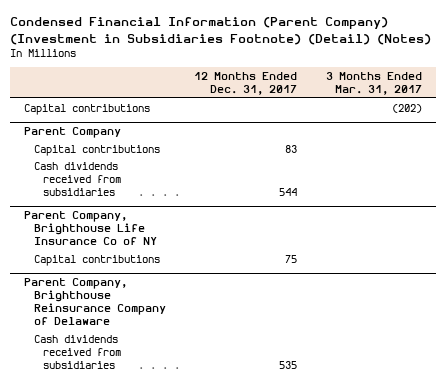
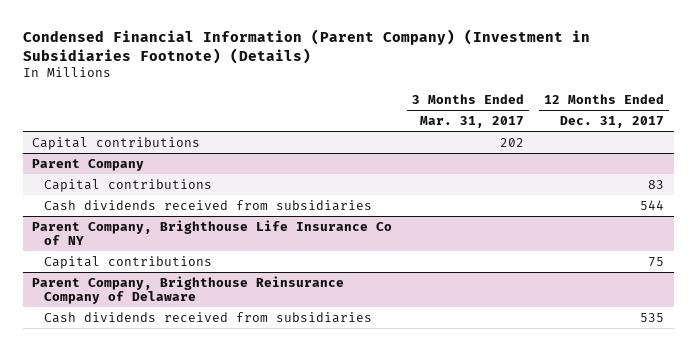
[9,17,431,45] Condensed Financial Information (Parent Company) (Investment in Subsidiaries Footnote) (Detail) (Notes) -> [22,28,590,64] Condensed Financial Information (Parent Company) (Investment in Subsidiaries Footnote) (Details)
[391,103,422,113] (202) -> [500,137,525,147] 202

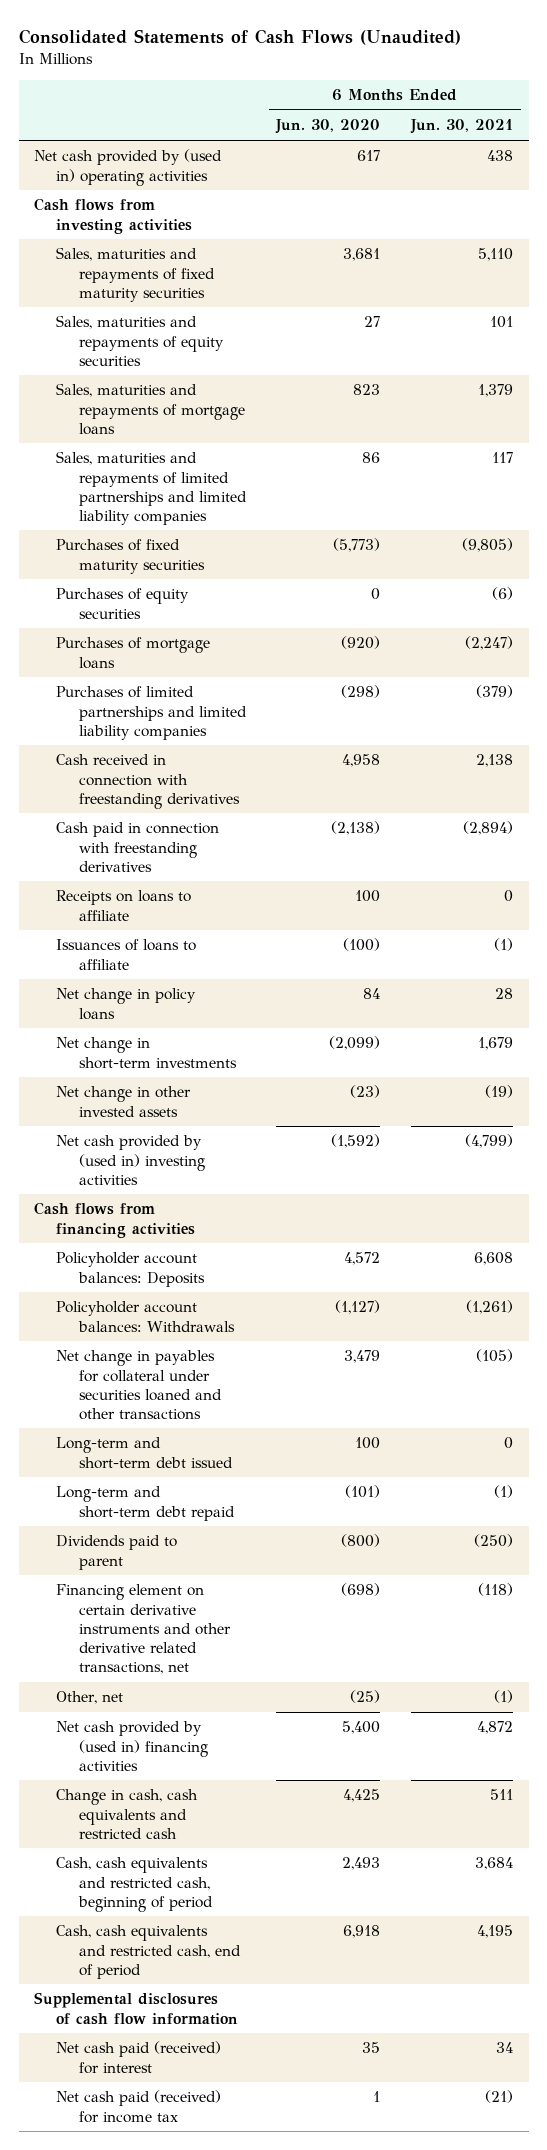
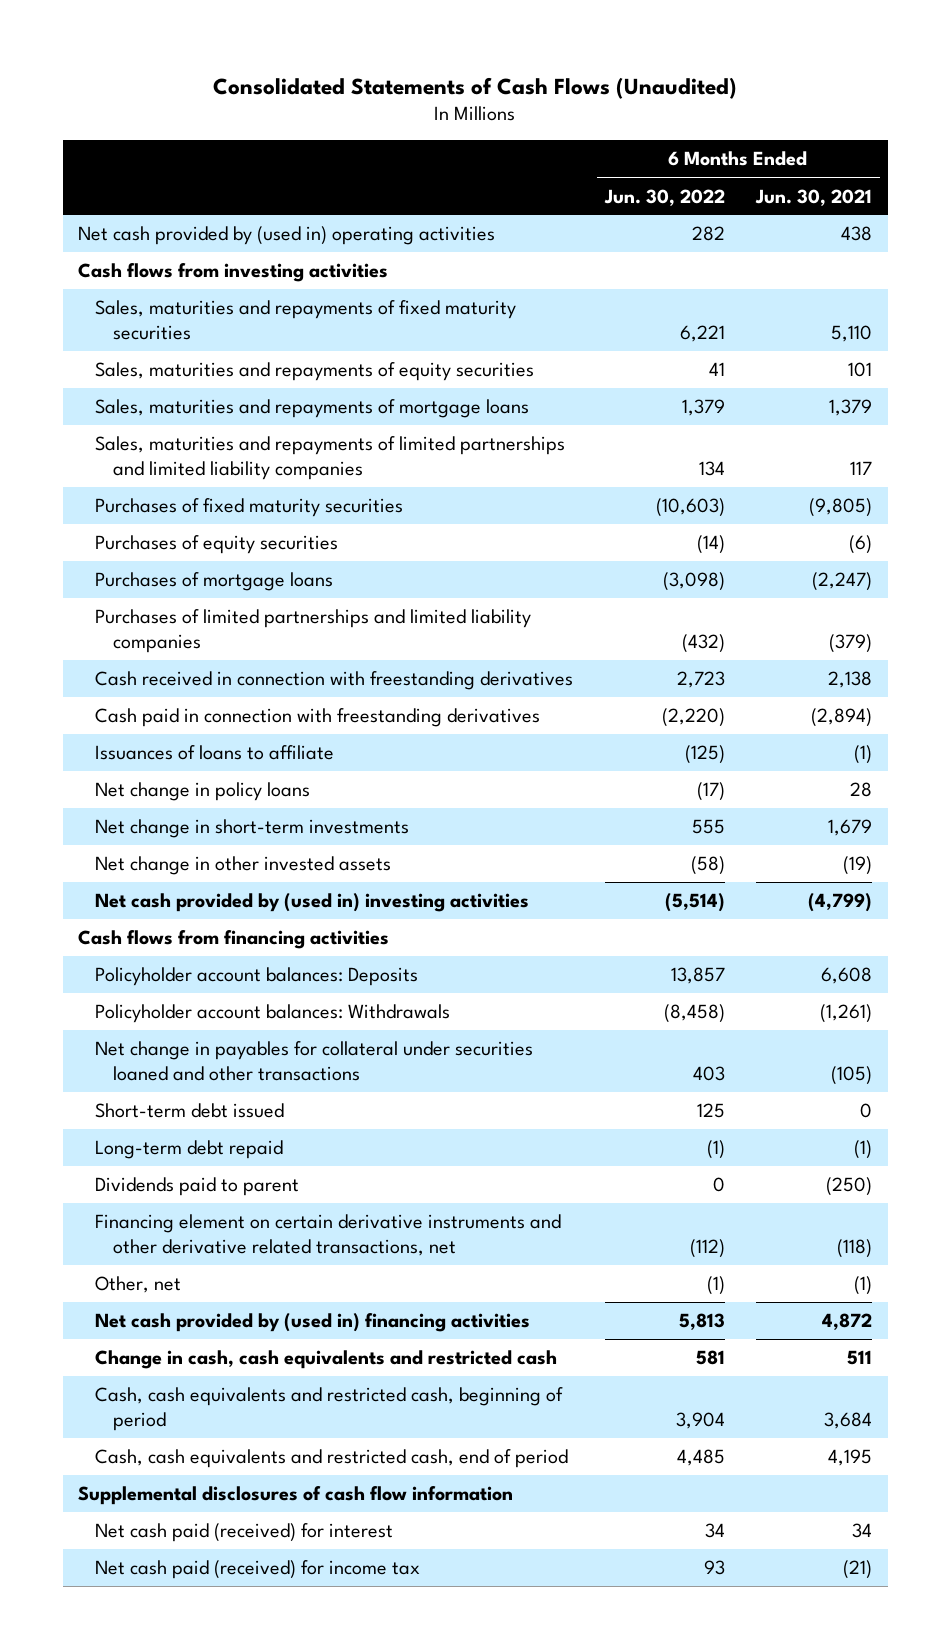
[275,119,381,135] Jun. 30, 2020 -> none
none -> [603,188,725,206] Jun. 30, 2022
[56,890,192,921] Receipts on loans to affiliate -> none
[56,1437,233,1469] Long-term and short-term debt issued -> [95,1103,285,1119] Short-term debt issued
[56,1486,235,1521] Long-term and short-term debt repaid -> [95,1140,284,1160] Long-term debt repaid

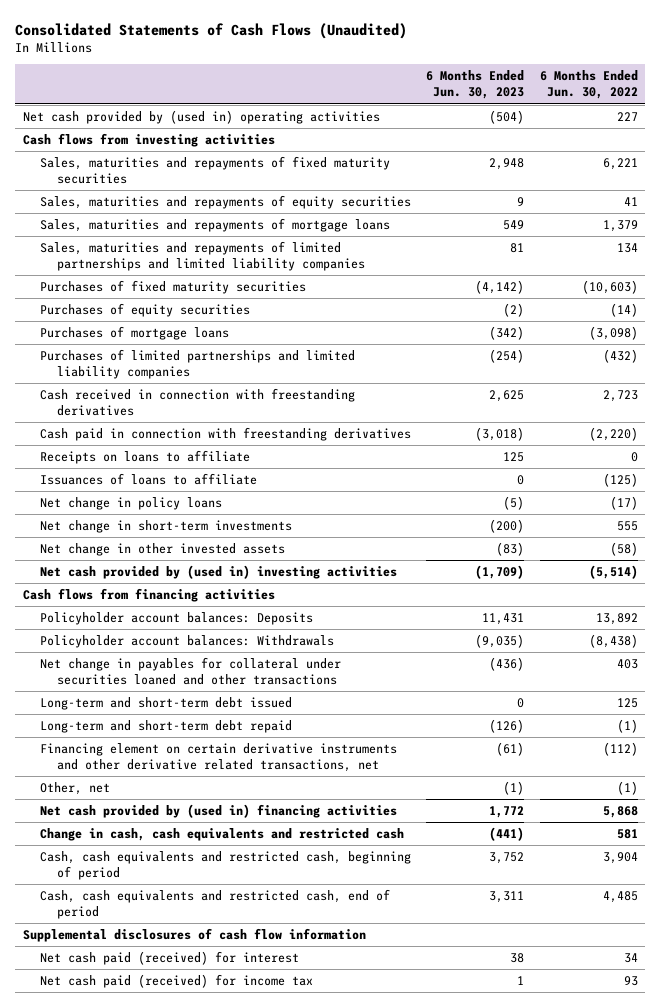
[754,188,872,206] Jun. 30, 2021 -> none
none -> [426,70,525,100] 6 Months Ended Jun. 30, 2023
[691,226,725,242] 282 -> [616,112,638,122] 227
none -> [39,450,250,465] Receipts on loans to affiliate
[670,967,725,985] 13,857 -> [595,613,638,626] 13,892
[663,1004,725,1024] (8,458) -> [588,634,638,649] (8,438)
[95,1177,300,1197] Dividends paid to parent -> none
[95,1103,285,1119] Short-term debt issued -> [39,697,292,711] Long-term and short-term debt issued
[95,1140,284,1160] Long-term debt repaid -> [39,720,292,734] Long-term and short-term debt repaid
[678,1313,725,1331] 5,813 -> [602,806,638,819] 5,868

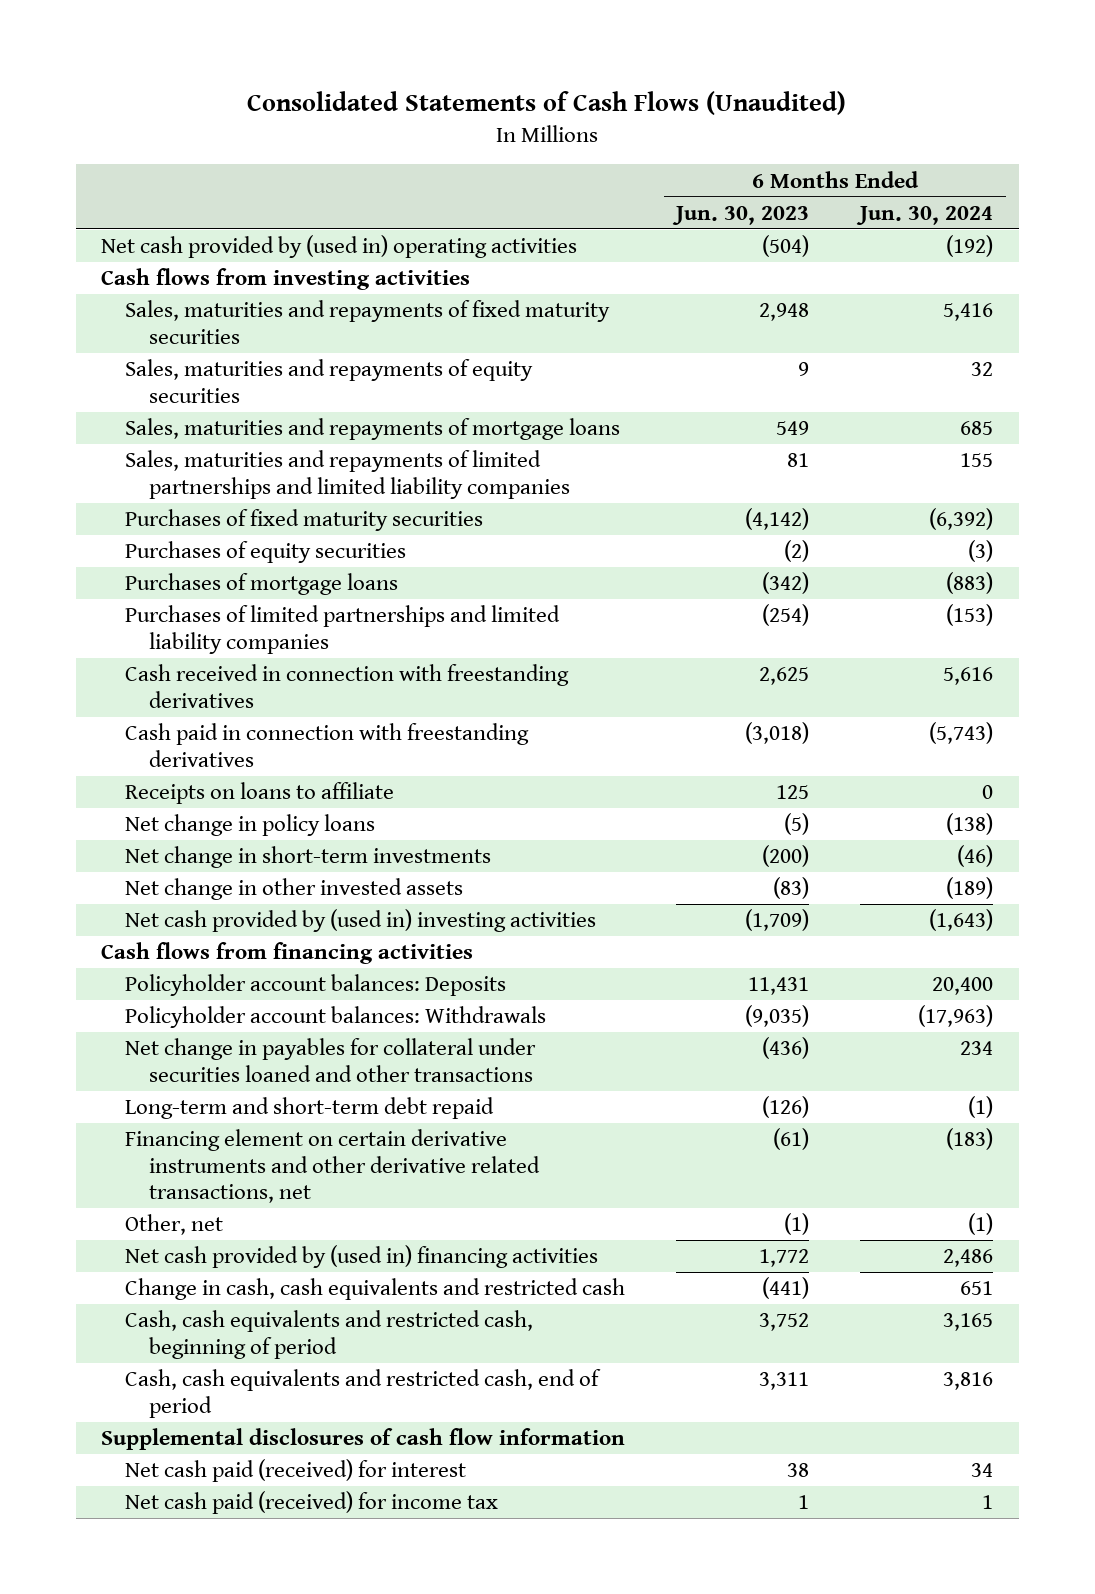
[539,70,638,100] 6 Months Ended Jun. 30, 2022 -> none
none -> [856,205,994,225] Jun. 30, 2024
[39,473,257,486] Issuances of loans to affiliate -> none
[39,697,292,711] Long-term and short-term debt issued -> none

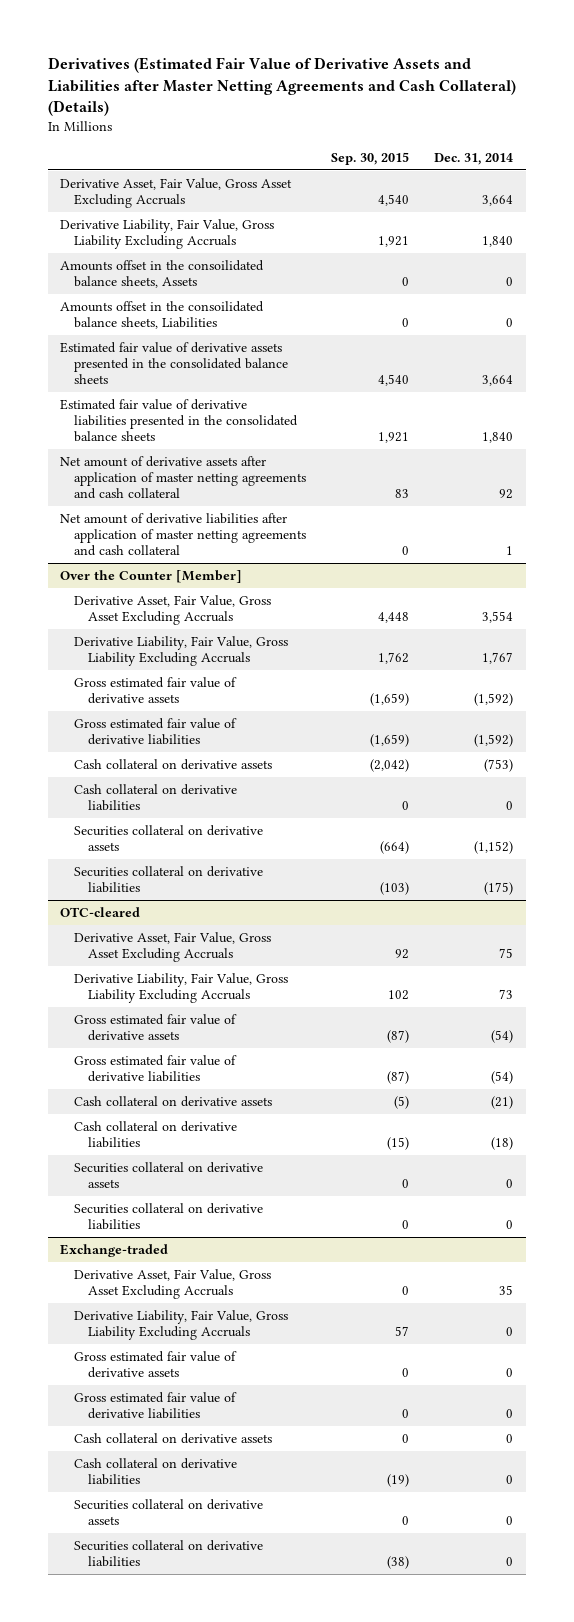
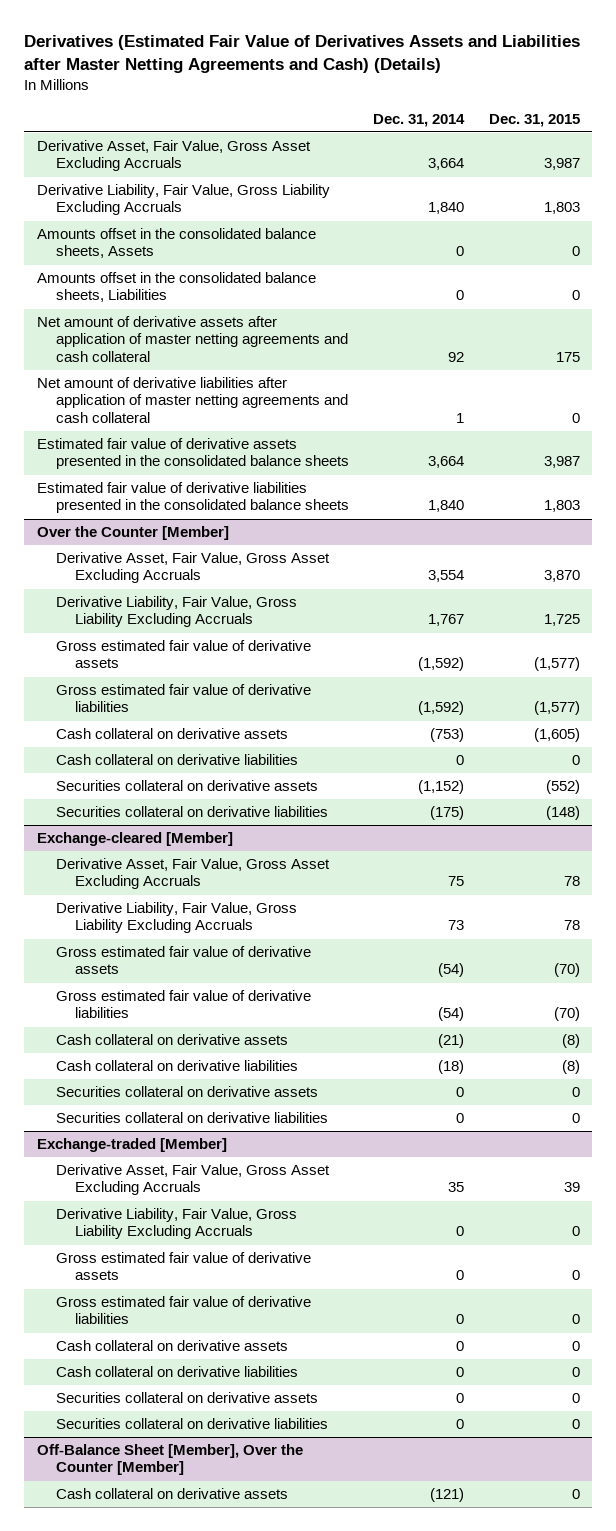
[47,57,516,117] Derivatives (Estimated Fair Value of Derivative Assets and Liabilities after Master Netting Agreements and Cash Collateral) (Details) -> [24,35,581,74] Derivatives (Estimated Fair Value of Derivatives Assets and Liabilities after Master Netting Agreements and Cash) (Details)
[331,151,410,165] Sep. 30, 2015 -> none
none -> [488,113,580,127] Dec. 31, 2015
[60,259,265,288] Amounts offset in the consoilidated balance sheets, Assets -> [36,228,316,259] Amounts offset in the consolidated balance sheets, Assets
[60,300,265,329] Amounts offset in the consoilidated balance sheets, Liabilities -> [36,272,316,303] Amounts offset in the consolidated balance sheets, Liabilities
[60,341,289,384] Estimated fair value of derivative assets presented in the consolidated balance sheets -> [36,438,349,470] Estimated fair value of derivative assets presented in the consolidated balance sheets
[60,398,299,442] Estimated fair value of derivative liabilities presented in the consolidated balance sheets -> [36,482,349,514] Estimated fair value of derivative liabilities presented in the consolidated balance sheets
[60,906,141,917] OTC-cleared -> [36,832,233,847] Exchange-cleared [Member]
[60,1243,169,1257] Exchange-traded -> [36,1138,227,1153] Exchange-traded [Member]
none -> [36,1444,303,1476] Off-Balance Sheet [Member], Over the Counter [Member]
none -> [55,1488,288,1500] Cash collateral on derivative assets

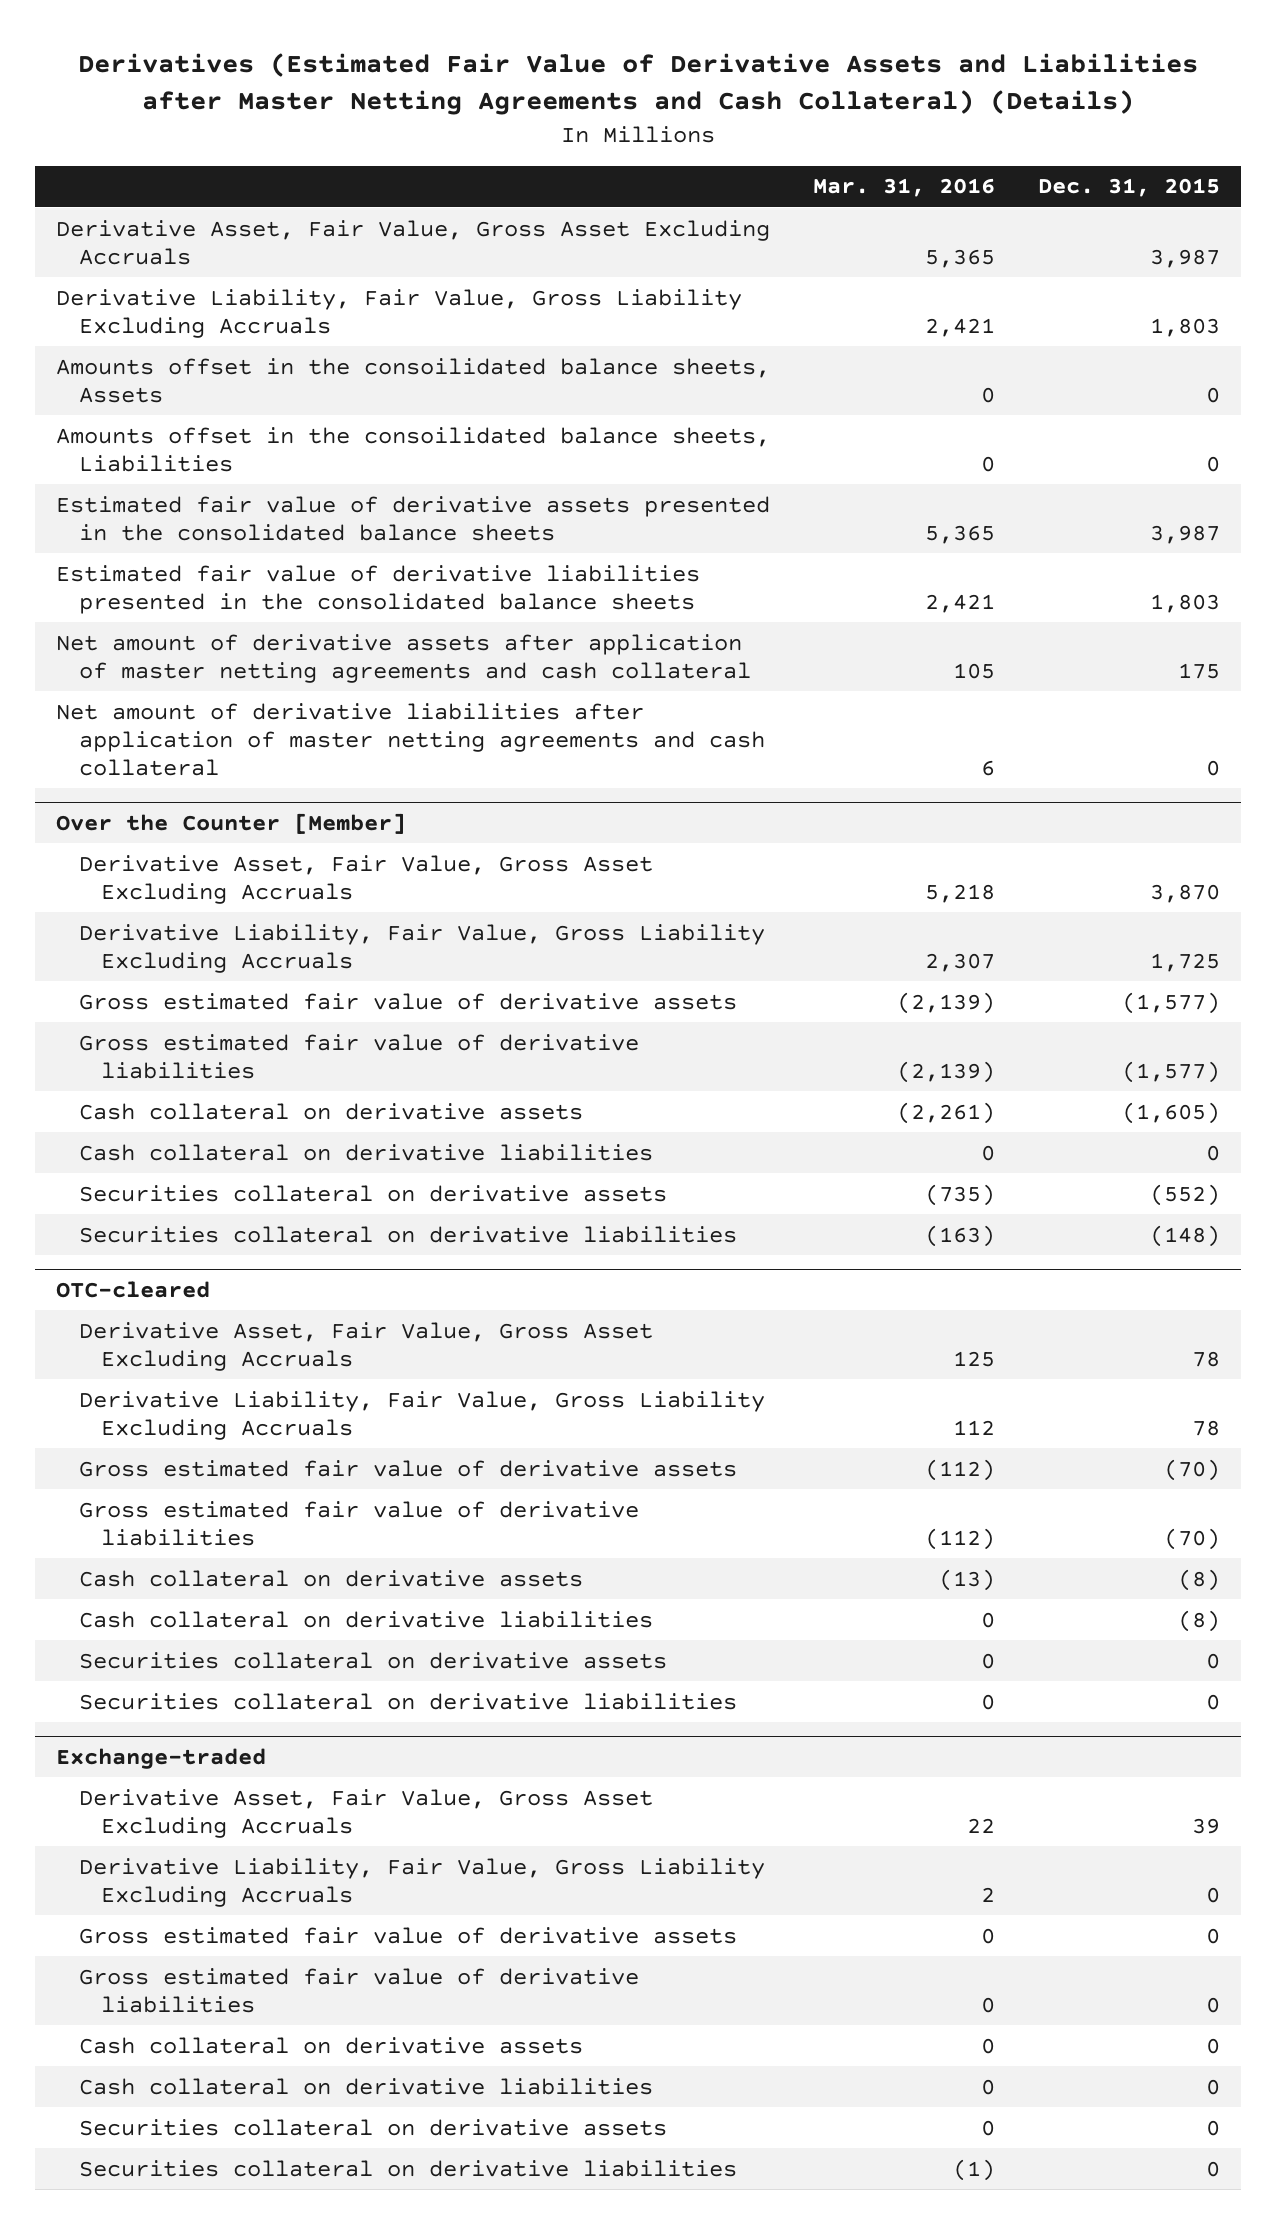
[24,35,581,74] Derivatives (Estimated Fair Value of Derivatives Assets and Liabilities after Master Netting Agreements and Cash) (Details) -> [78,53,1199,116] Derivatives (Estimated Fair Value of Derivative Assets and Liabilities after Master Netting Agreements and Cash Collateral) (Details)
[373,113,466,127] Dec. 31, 2014 -> none
none -> [813,178,996,198] Mar. 31, 2016
[36,228,316,259] Amounts offset in the consolidated balance sheets, Assets -> [56,357,771,403] Amounts offset in the consoilidated balance sheets, Assets
[36,272,316,303] Amounts offset in the consolidated balance sheets, Liabilities -> [56,426,771,472] Amounts offset in the consoilidated balance sheets, Liabilities
[36,316,348,362] Net amount of derivative assets after application of master netting agreements and cash collateral -> [56,633,751,683] Net amount of derivative assets after application of master netting agreements and cash collateral
[36,377,348,423] Net amount of derivative liabilities after application of master netting agreements and cash collateral -> [56,702,765,776] Net amount of derivative liabilities after application of master netting agreements and cash collateral
[36,832,233,847] Exchange-cleared [Member] -> [56,1280,211,1298] OTC-cleared
[36,1138,227,1153] Exchange-traded [Member] -> [56,1747,267,1769] Exchange-traded
[36,1444,303,1476] Off-Balance Sheet [Member], Over the Counter [Member] -> none
[55,1488,288,1500] Cash collateral on derivative assets -> none

